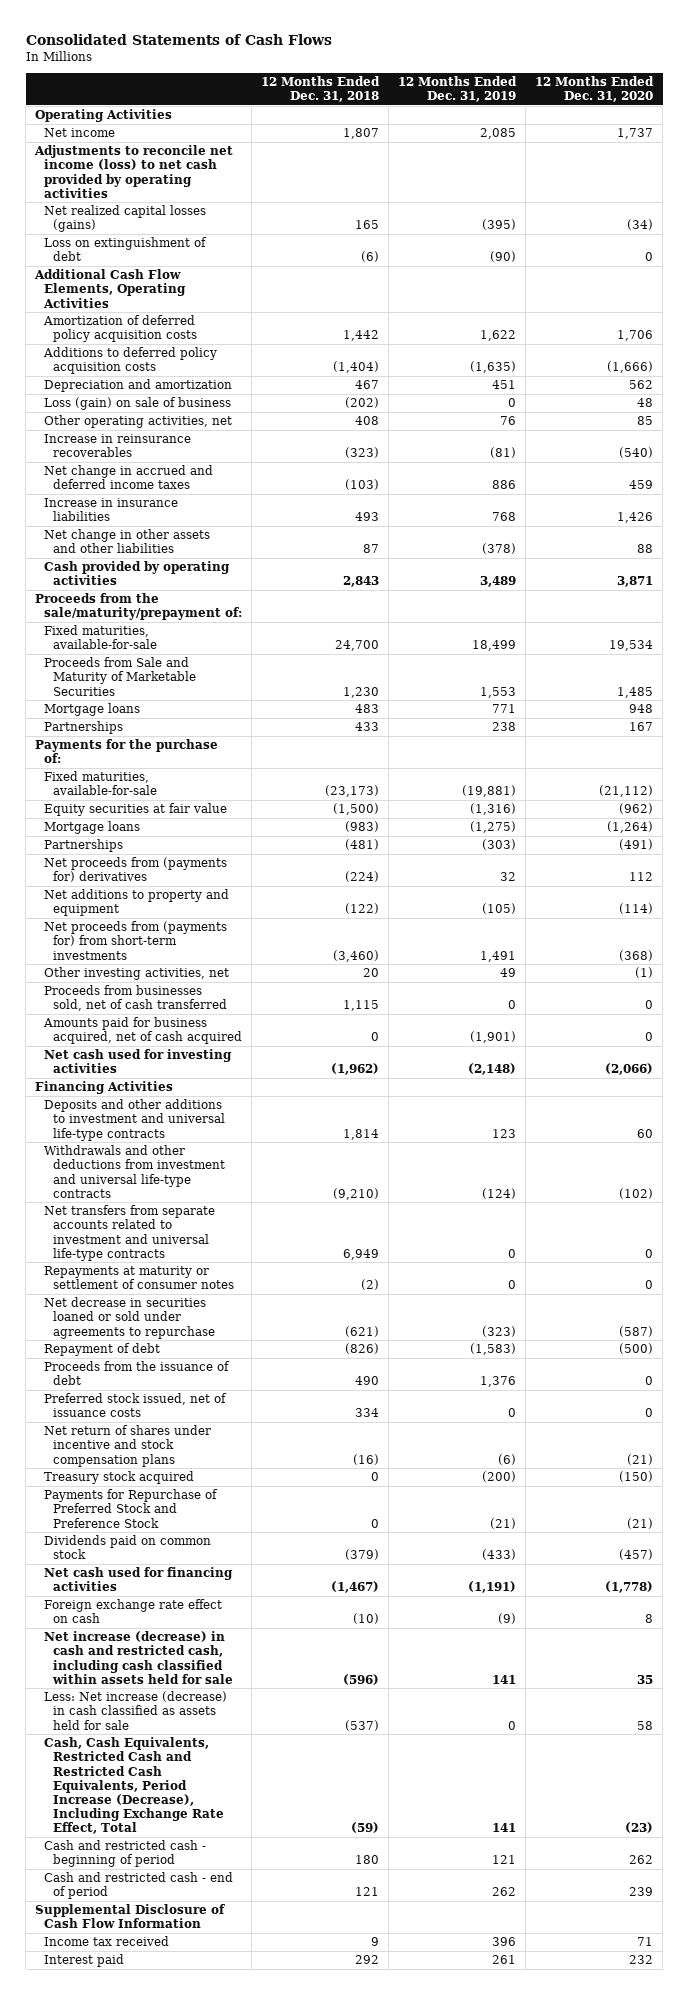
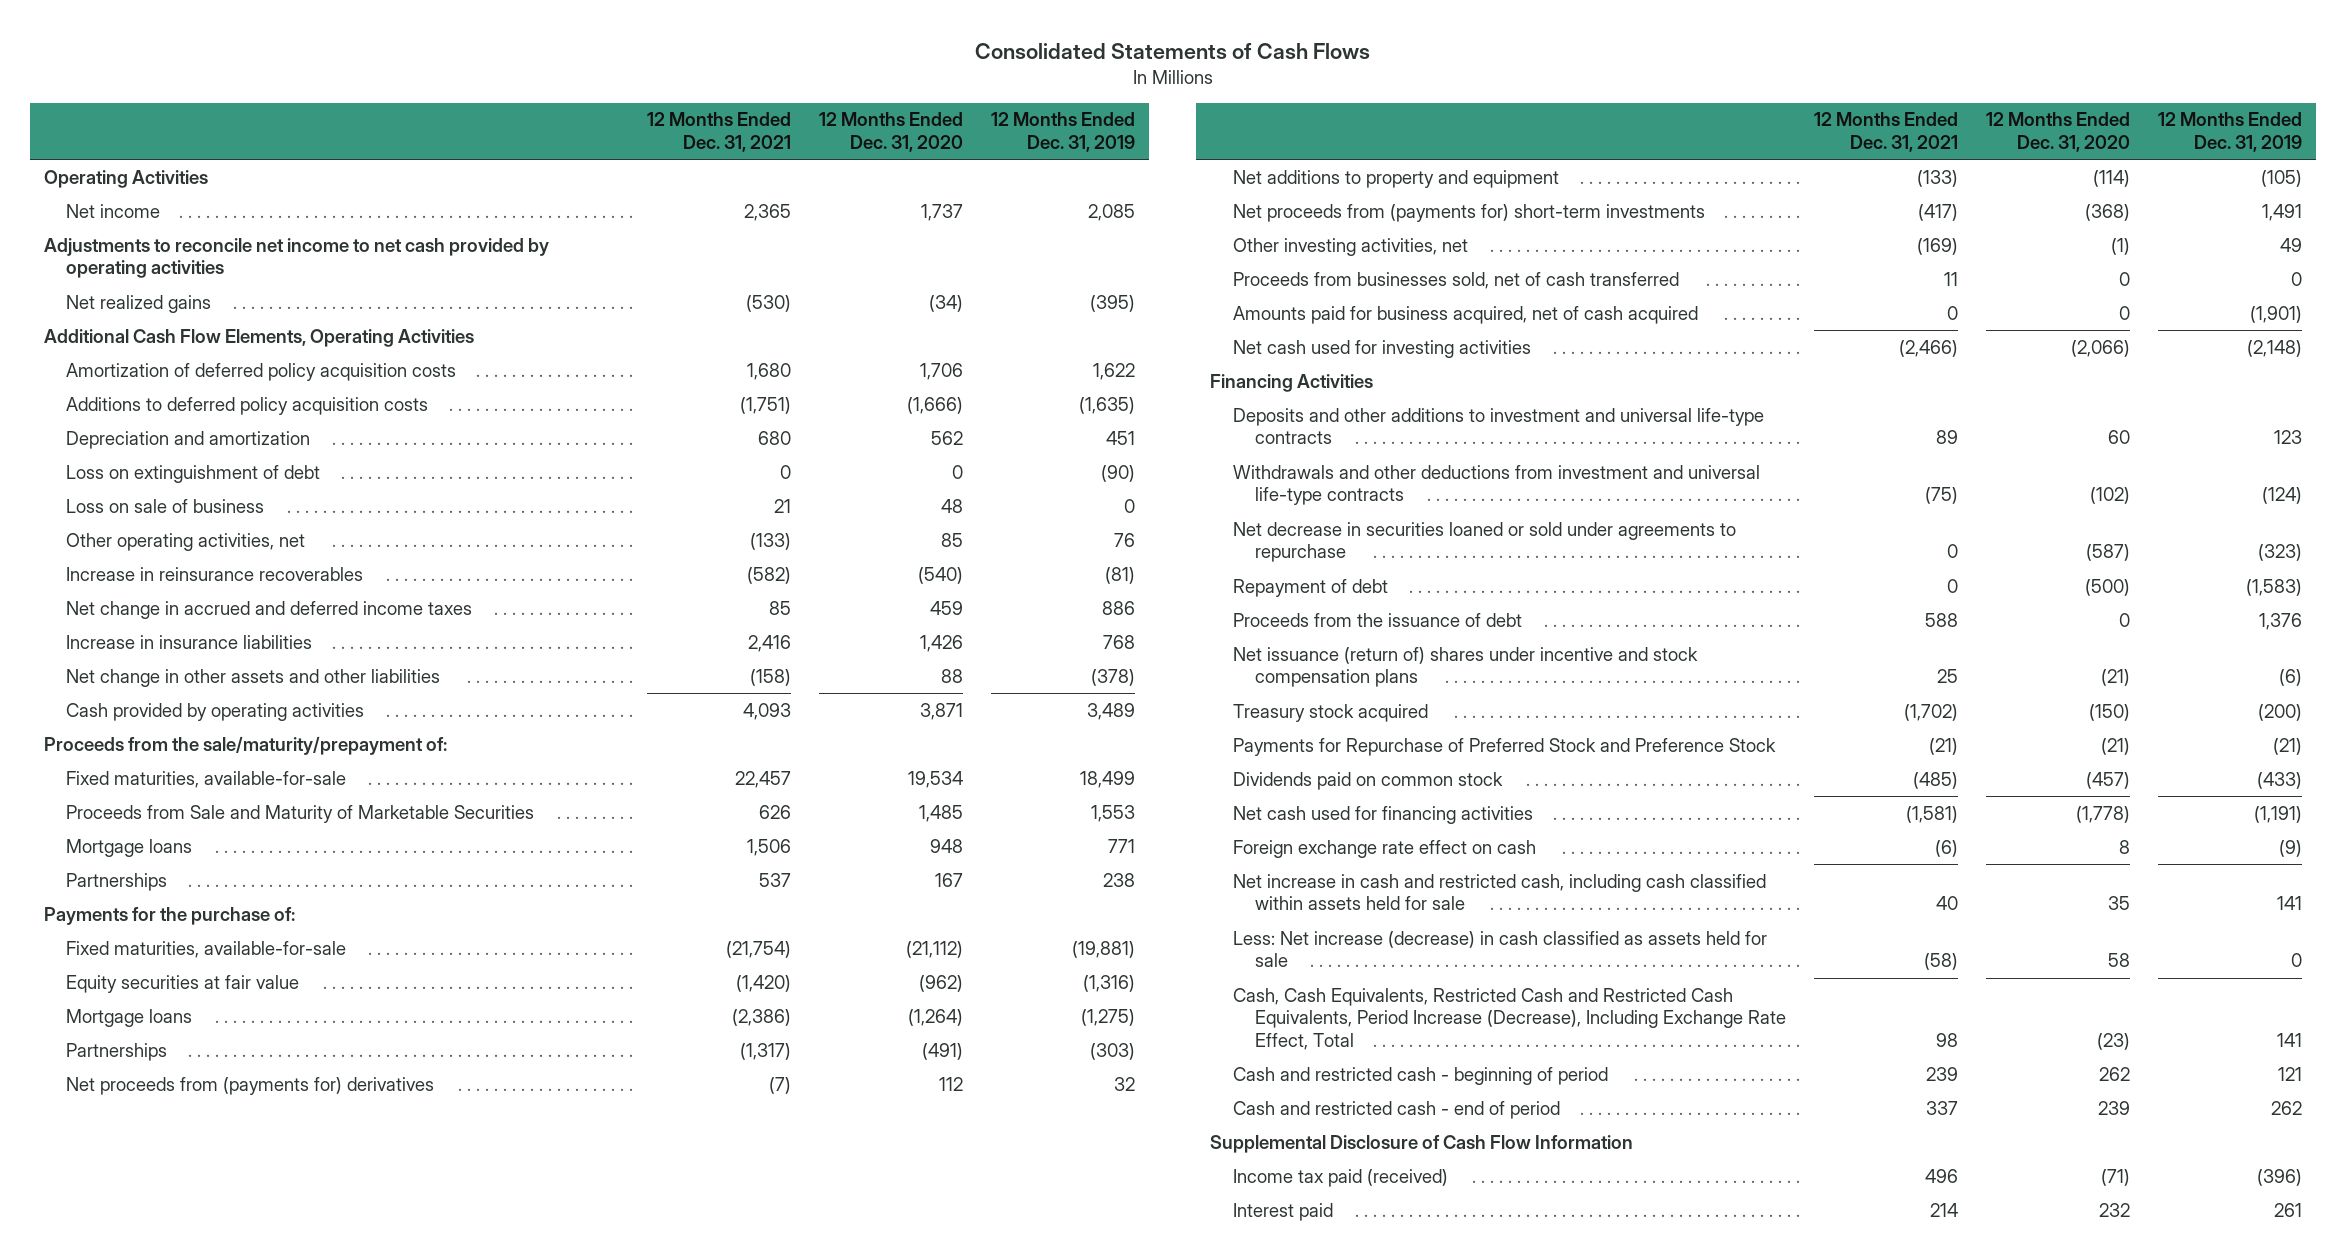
[261,76,381,103] 12 Months Ended Dec. 31, 2018 -> none
none -> [647,112,792,152] 12 Months Ended Dec. 31, 2021
[34,145,234,198] Adjustments to reconcile net income (loss) to net cash provided by operating activities -> [43,237,549,279] Adjustments to reconcile net income to net cash provided by operating activities
[44,205,207,233] Net realized capital losses (gains) -> [66,294,212,313] Net realized gains
[44,237,208,262] Loss on extinguishment of debt -> [66,464,321,483] Loss on extinguishment of debt
[44,397,232,411] Loss (gain) on sale of business -> [66,498,265,513] Loss on sale of business
[44,921,228,960] Net proceeds from (payments for) from short-term investments -> [1232,203,1705,222] Net proceeds from (payments for) short-term investments
[44,1205,216,1261] Net transfers from separate accounts related to investment and universal life-type contracts -> none
[44,1266,235,1290] Repayments at maturity or settlement of consumer notes -> none
[44,1393,228,1418] Preferred stock issued, net of issuance costs -> none
[44,1425,212,1467] Net return of shares under incentive and stock compensation plans -> [1232,646,1698,688] Net issuance (return of) shares under incentive and stock compensation plans
[44,1631,234,1684] Net increase (decrease) in cash and restricted cash, including cash classified within assets held for sale -> [1232,873,1766,911] Net increase in cash and restricted cash, including cash classified within assets held for sale
[44,1936,170,1947] Income tax received -> [1232,1168,1448,1187] Income tax paid (received)
[492,1937,517,1947] 396 -> [2256,1168,2302,1186] (396)
[637,1937,654,1947] 71 -> [2100,1168,2130,1186] (71)

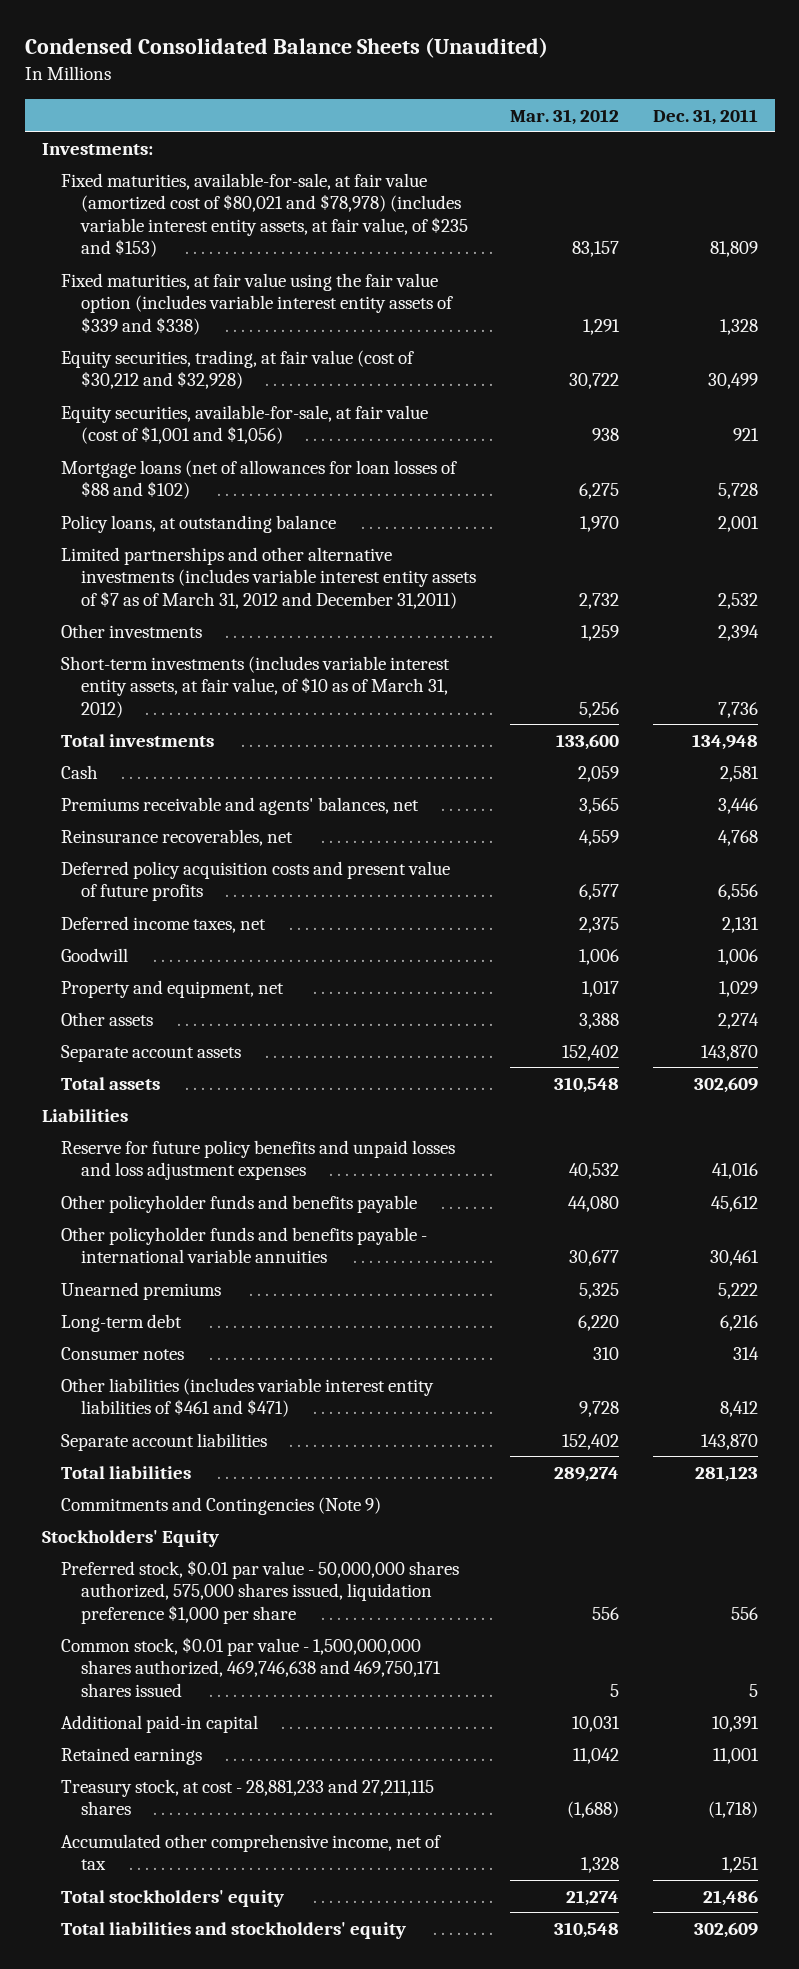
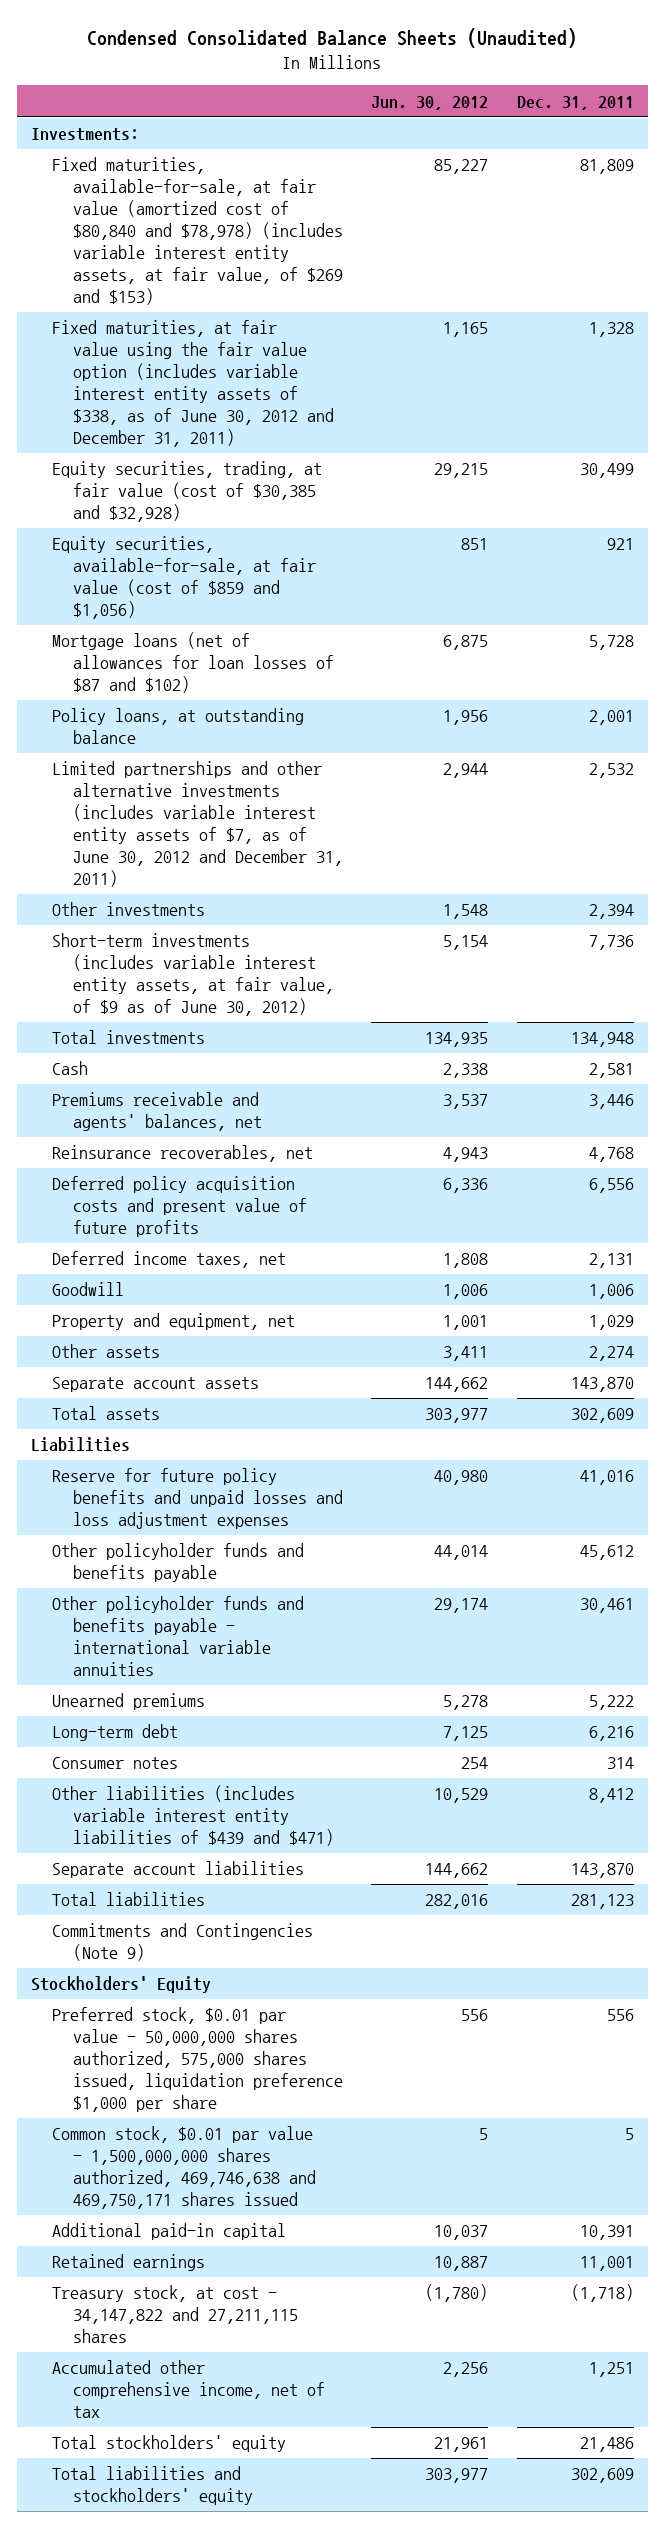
[509,108,619,125] Mar. 31, 2012 -> none
none -> [371,95,489,110] Jun. 30, 2012
[61,172,469,257] Fixed maturities, available-for-sale, at fair value (amortized cost of $80,021 and $78,978) (includes variable interest entity assets, at fair value, of $235 and $153) -> [51,157,343,306] Fixed maturities, available-for-sale, at fair value (amortized cost of $80,840 and $78,978) (includes variable interest entity assets, at fair value, of $269 and $153)
[61,272,454,335] Fixed maturities, at fair value using the fair value option (includes variable interest entity assets of $339 and $338) -> [51,320,334,448] Fixed maturities, at fair value using the fair value option (includes variable interest entity assets of $338, as of June 30, 2012 and December 31, 2011)
[61,349,415,390] Equity securities, trading, at fair value (cost of $30,212 and $32,928) -> [51,461,322,523] Equity securities, trading, at fair value (cost of $30,385 and $32,928)
[61,404,429,445] Equity securities, available-for-sale, at fair value (cost of $1,001 and $1,056) -> [51,536,316,620] Equity securities, available-for-sale, at fair value (cost of $859 and $1,056)
[61,459,458,500] Mortgage loans (net of allowances for loan losses of $88 and $102) -> [51,632,334,694] Mortgage loans (net of allowances for loan losses of $87 and $102)
[61,546,477,609] Limited partnerships and other alternative investments (includes variable interest entity assets of $7 as of March 31, 2012 and December 31,2011) -> [51,761,343,888] Limited partnerships and other alternative investments (includes variable interest entity assets of $7, as of June 30, 2012 and December 31, 2011)
[61,655,451,718] Short-term investments (includes variable interest entity assets, at fair value, of $10 as of March 31, 2012) -> [51,933,334,1017] Short-term investments (includes variable interest entity assets, at fair value, of $9 as of June 30, 2012)
[61,1377,435,1418] Other liabilities (includes variable interest entity liabilities of $461 and $471) -> [51,1785,334,1847] Other liabilities (includes variable interest entity liabilities of $439 and $471)
[61,1778,435,1816] Treasury stock, at cost - 28,881,233 and 27,211,115 shares -> [51,2285,298,2344] Treasury stock, at cost - 34,147,822 and 27,211,115 shares

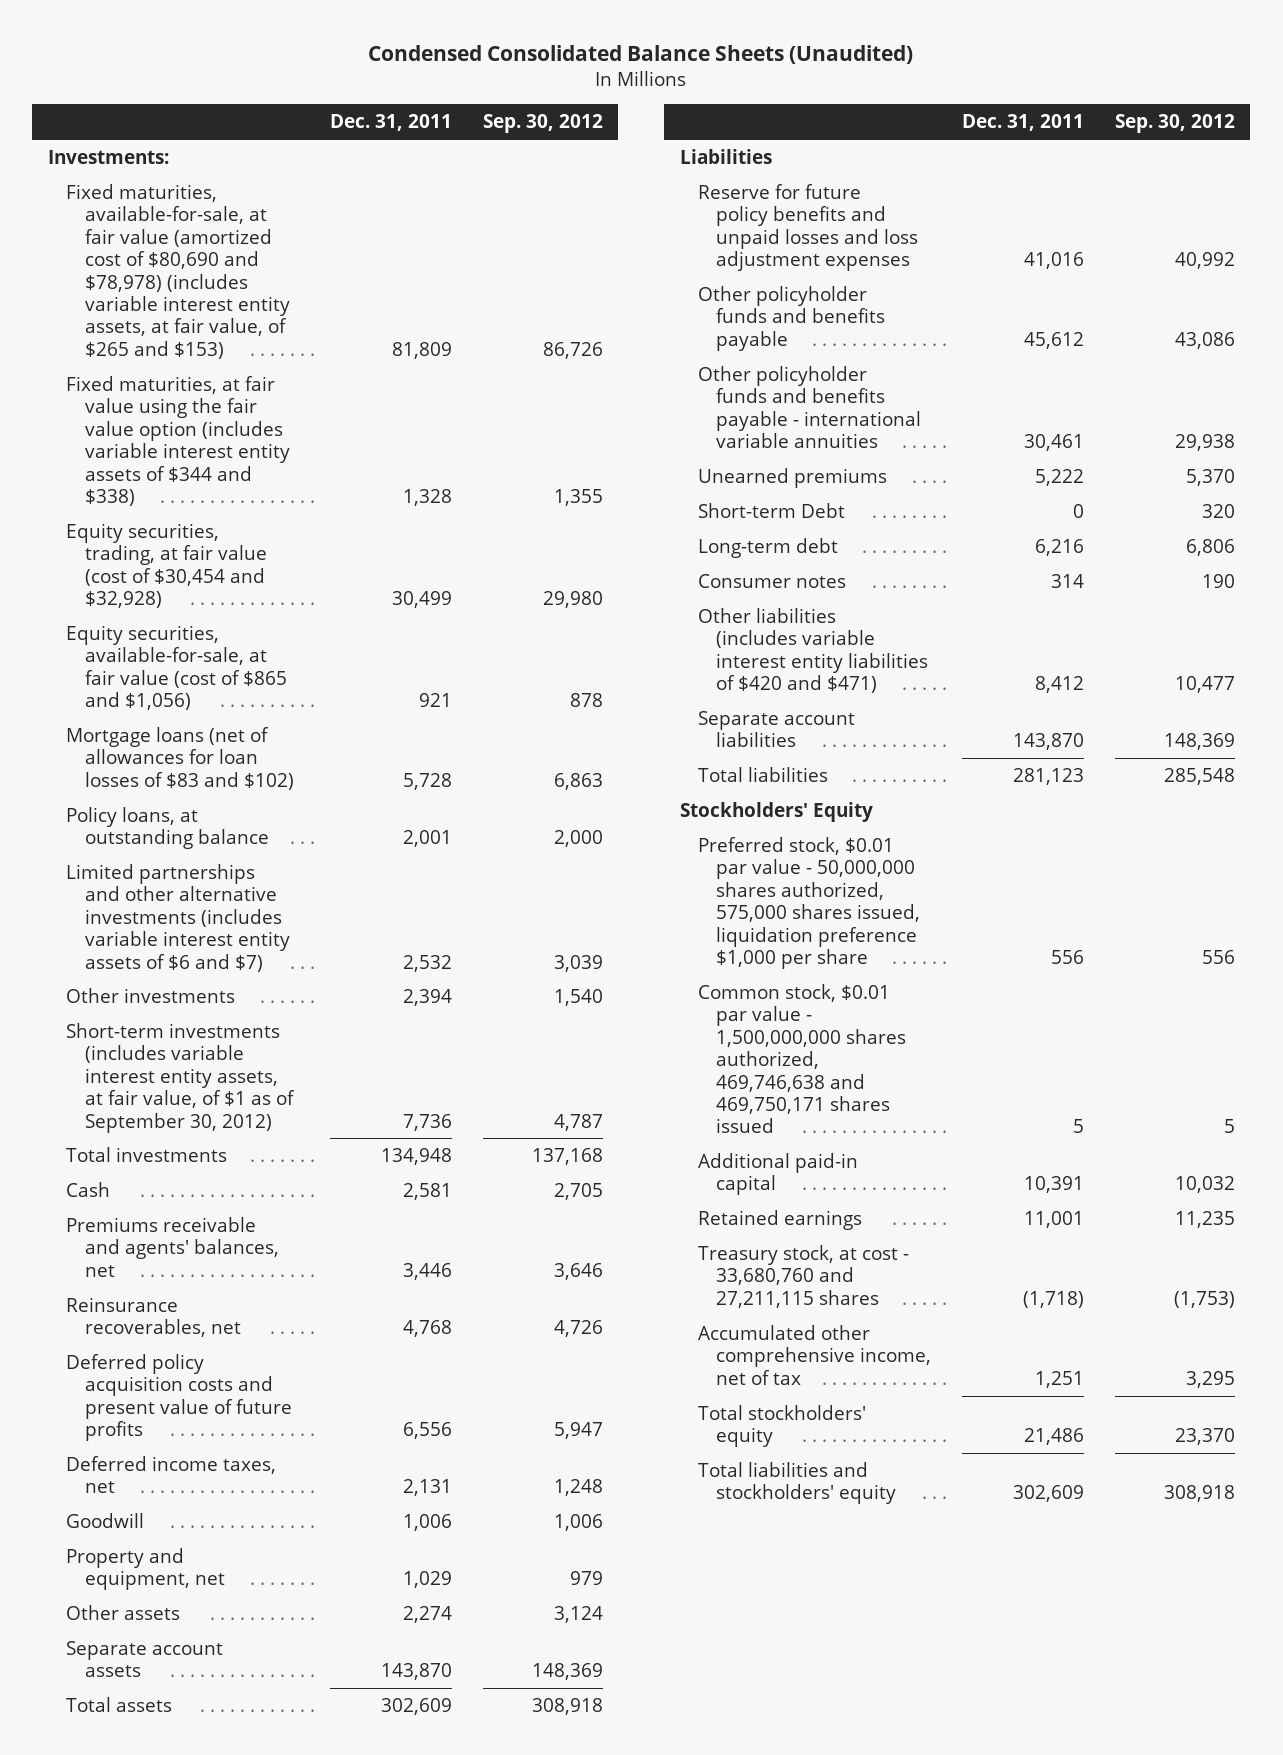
[371,95,489,110] Jun. 30, 2012 -> none
none -> [482,114,603,134] Sep. 30, 2012
[51,157,343,306] Fixed maturities, available-for-sale, at fair value (amortized cost of $80,840 and $78,978) (includes variable interest entity assets, at fair value, of $269 and $153) -> [66,183,290,359] Fixed maturities, available-for-sale, at fair value (amortized cost of $80,690 and $78,978) (includes variable interest entity assets, at fair value, of $265 and $153)
[51,320,334,448] Fixed maturities, at fair value using the fair value option (includes variable interest entity assets of $338, as of June 30, 2012 and December 31, 2011) -> [66,375,290,506] Fixed maturities, at fair value using the fair value option (includes variable interest entity assets of $344 and $338)
[51,461,322,523] Equity securities, trading, at fair value (cost of $30,385 and $32,928) -> [66,522,267,609] Equity securities, trading, at fair value (cost of $30,454 and $32,928)
[51,536,316,620] Equity securities, available-for-sale, at fair value (cost of $859 and $1,056) -> [66,624,287,711] Equity securities, available-for-sale, at fair value (cost of $865 and $1,056)
[51,632,334,694] Mortgage loans (net of allowances for loan losses of $87 and $102) -> [66,726,294,790] Mortgage loans (net of allowances for loan losses of $83 and $102)
[51,761,343,888] Limited partnerships and other alternative investments (includes variable interest entity assets of $7, as of June 30, 2012 and December 31, 2011) -> [66,863,290,972] Limited partnerships and other alternative investments (includes variable interest entity assets of $6 and $7)
[51,933,334,1017] Short-term investments (includes variable interest entity assets, at fair value, of $9 as of June 30, 2012) -> [66,1022,295,1133] Short-term investments (includes variable interest entity assets, at fair value, of $1 as of September 30, 2012)
none -> [698,502,846,518] Short-term Debt
[51,1785,334,1847] Other liabilities (includes variable interest entity liabilities of $439 and $471) -> [698,607,929,694] Other liabilities (includes variable interest entity liabilities of $420 and $471)
[51,1923,313,1962] Commitments and Contingencies (Note 9) -> none
[51,2285,298,2344] Treasury stock, at cost - 34,147,822 and 27,211,115 shares -> [698,1244,910,1308] Treasury stock, at cost - 33,680,760 and 27,211,115 shares

